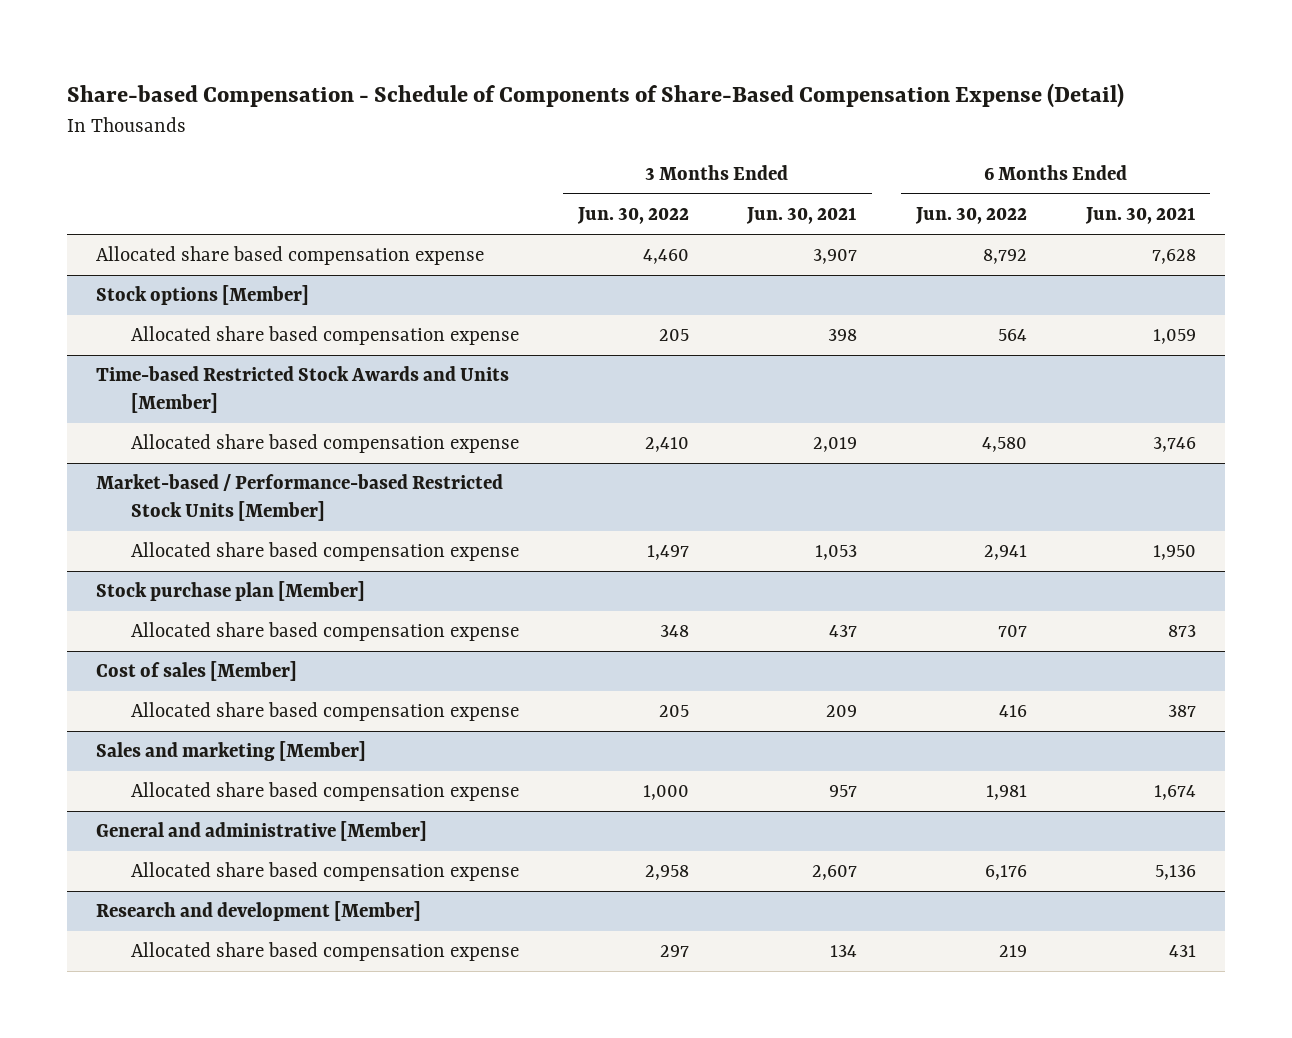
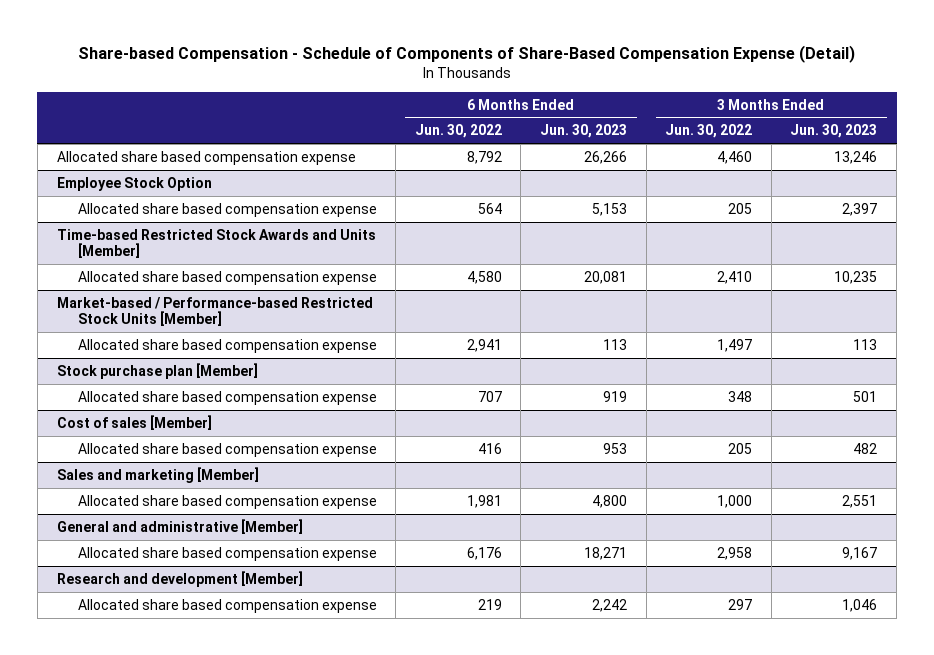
[746,207,858,225] Jun. 30, 2021 -> none
[1084,207,1196,225] Jun. 30, 2021 -> none
none -> [540,124,628,139] Jun. 30, 2023
none -> [790,124,878,139] Jun. 30, 2023
[96,285,310,306] Stock options [Member] -> [56,176,212,191] Employee Stock Option

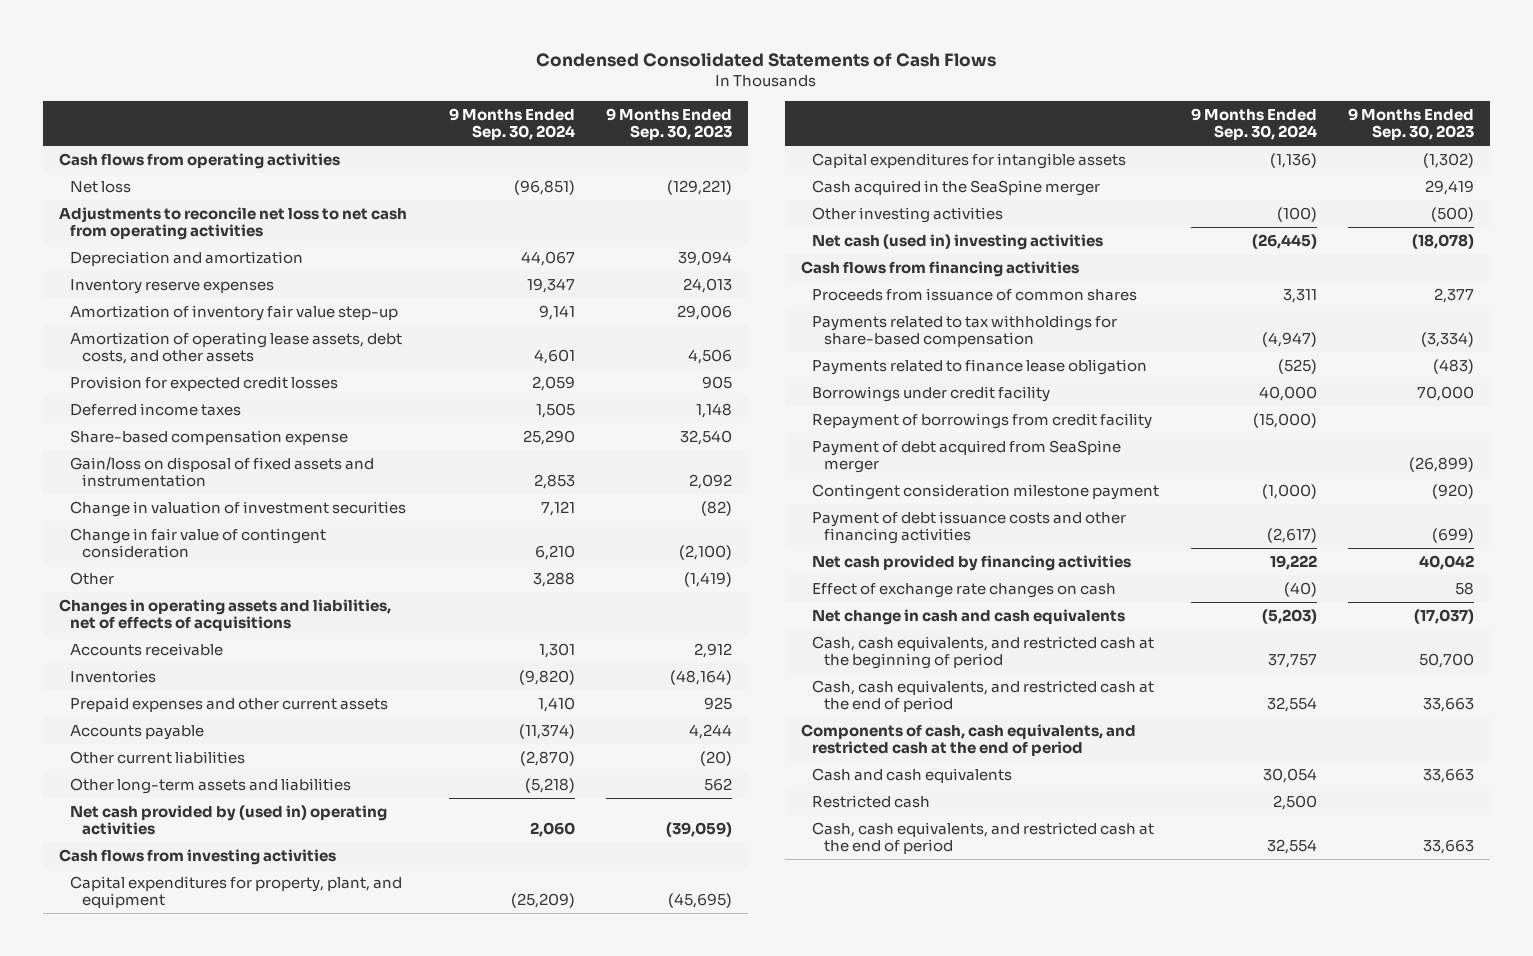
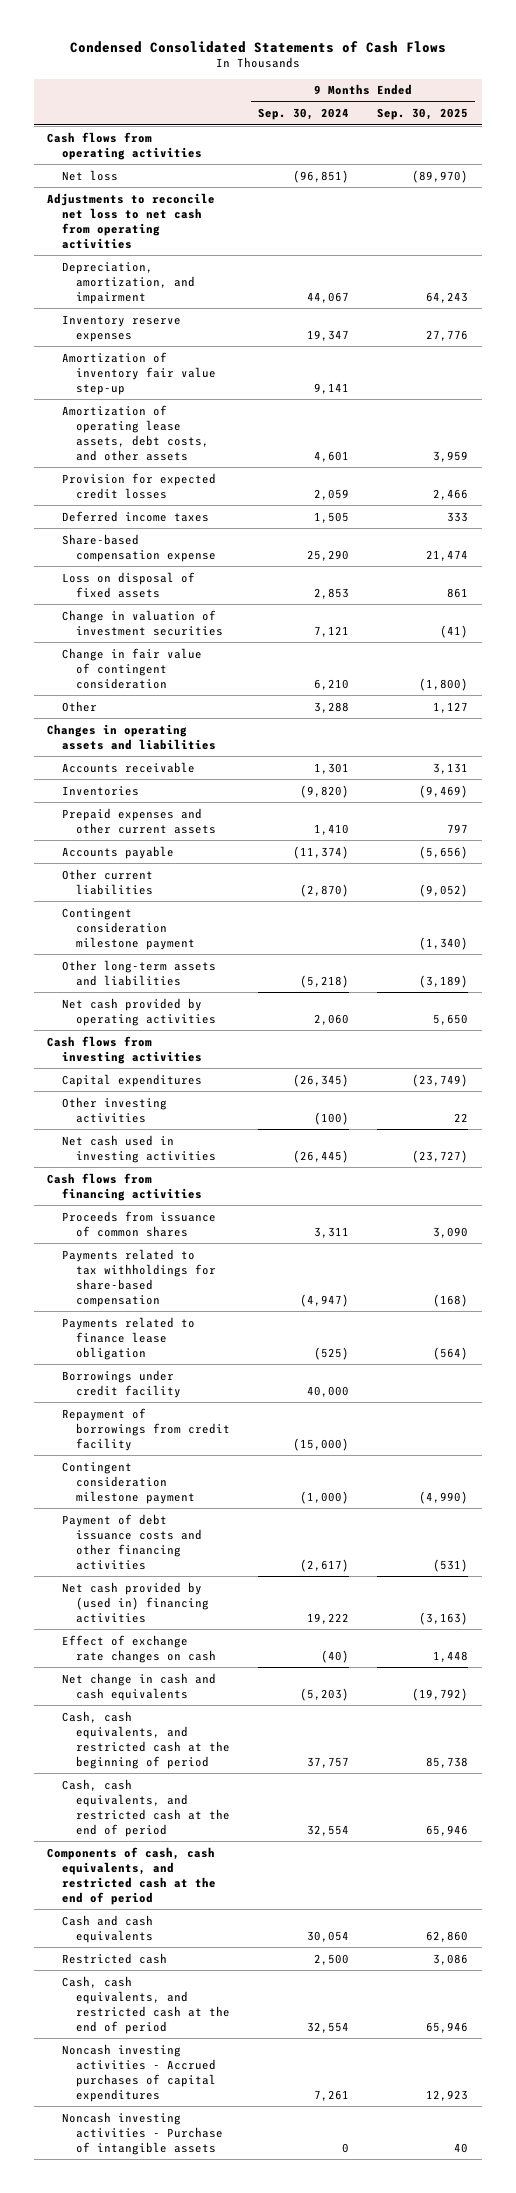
[606,107,733,140] 9 Months Ended Sep. 30, 2023 -> none
none -> [377,108,469,121] Sep. 30, 2025
[70,250,304,266] Depreciation and amortization -> [61,261,196,304] Depreciation, amortization, and impairment
[70,456,375,488] Gain/loss on disposal of fixed assets and instrumentation -> [61,571,195,598] Loss on disposal of fixed assets
[58,598,391,632] Changes in operating assets and liabilities, net of effects of acquisitions -> [47,723,216,750] Changes in operating assets and liabilities
none -> [61,907,196,950] Contingent consideration milestone payment
[70,804,388,836] Net cash provided by (used in) operating activities -> [61,997,217,1026] Net cash provided by operating activities
[70,875,403,909] Capital expenditures for property, plant, and equipment -> none
[812,152,1127,169] Capital expenditures for intangible assets -> none
[812,179,1101,196] Cash acquired in the SeaSpine merger -> none
none -> [61,1073,202,1087] Capital expenditures
[812,233,1104,250] Net cash (used in) investing activities -> [61,1134,217,1163] Net cash used in investing activities
[812,439,1122,474] Payment of debt acquired from SeaSpine merger -> none
[812,554,1132,571] Net cash provided by financing activities -> [61,1581,210,1623] Net cash provided by (used in) financing activities
none -> [61,2043,217,2102] Noncash investing activities - Accrued purchases of capital expenditures
none -> [61,2111,224,2155] Noncash investing activities - Purchase of intangible assets

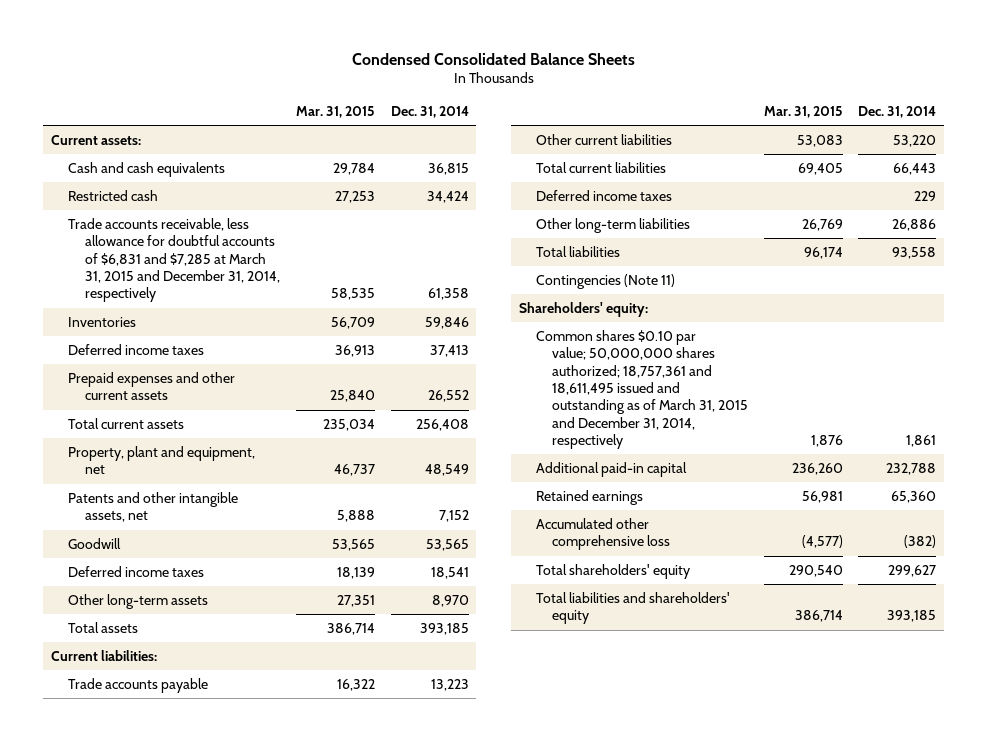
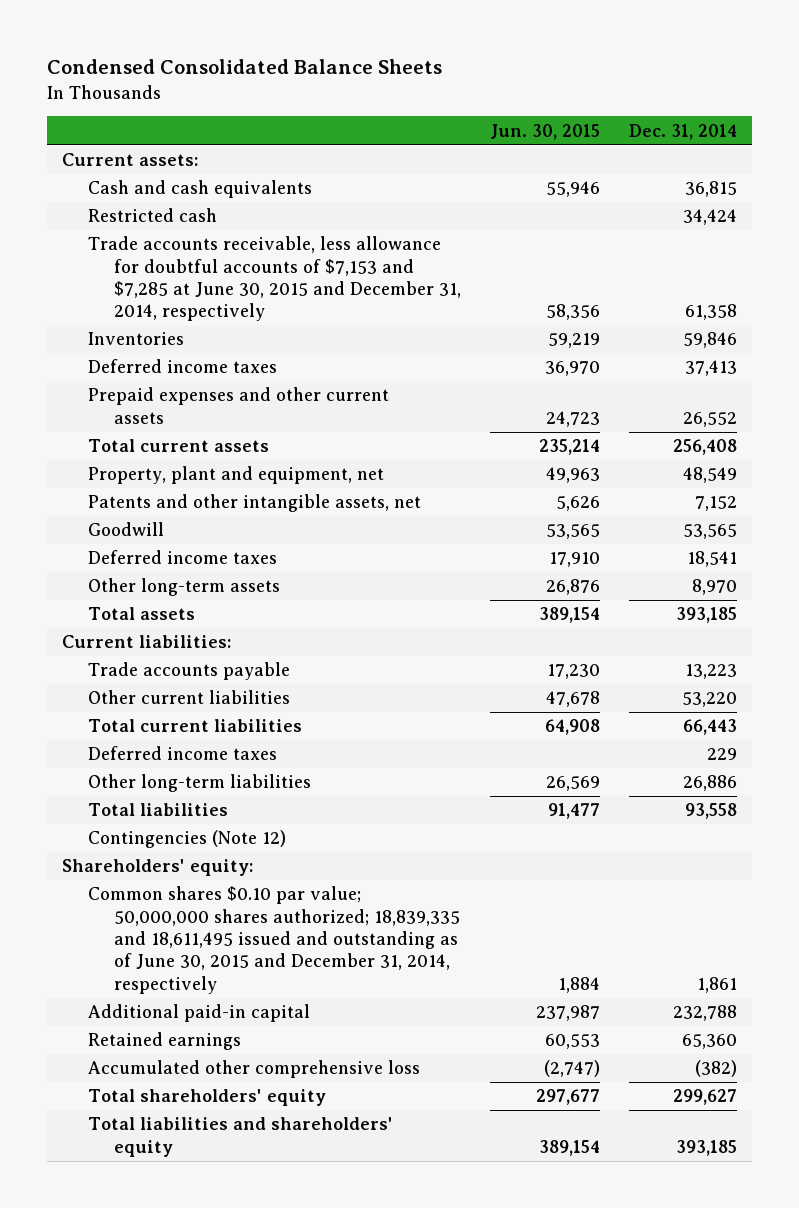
[296,105,376,118] Mar. 31, 2015 -> none
none -> [489,123,600,140] Jun. 30, 2015
[67,217,280,303] Trade accounts receivable, less allowance for doubtful accounts of $6,831 and $7,285 at March 31, 2015 and December 31, 2014, respectively -> [87,236,461,322] Trade accounts receivable, less allowance for doubtful accounts of $7,153 and $7,285 at June 30, 2015 and December 31, 2014, respectively
[535,273,675,289] Contingencies (Note 11) -> [87,830,286,849] Contingencies (Note 12)
[535,329,749,450] Common shares $0.10 par value; 50,000,000 shares authorized; 18,757,361 and 18,611,495 issued and outstanding as of March 31, 2015 and December 31, 2014, respectively -> [87,886,460,994] Common shares $0.10 par value; 50,000,000 shares authorized; 18,839,335 and 18,611,495 issued and outstanding as of June 30, 2015 and December 31, 2014, respectively

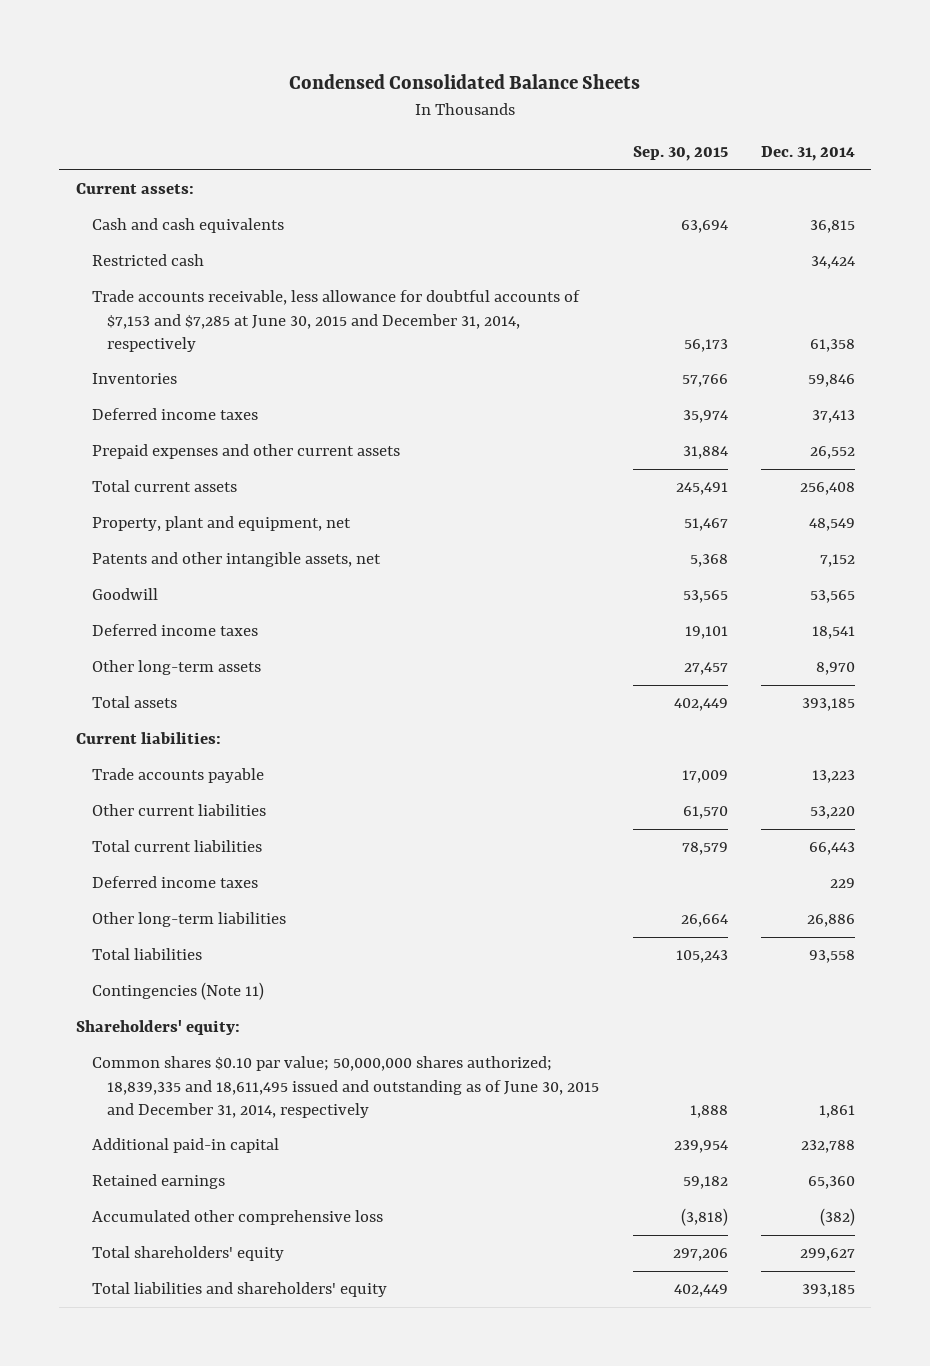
[489,123,600,140] Jun. 30, 2015 -> none
none -> [632,146,728,162] Sep. 30, 2015
[87,830,286,849] Contingencies (Note 12) -> [91,982,264,1001] Contingencies (Note 11)

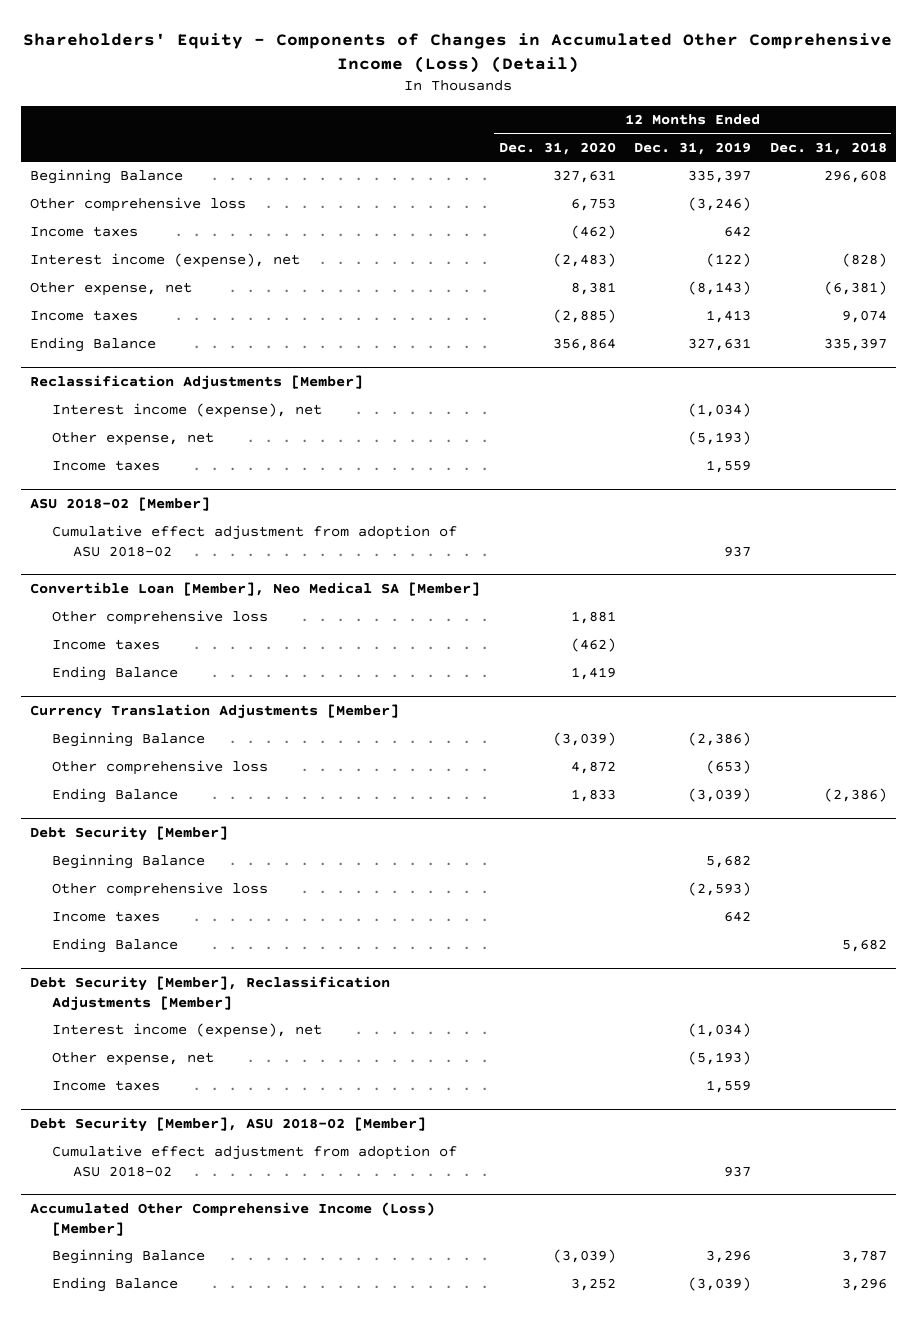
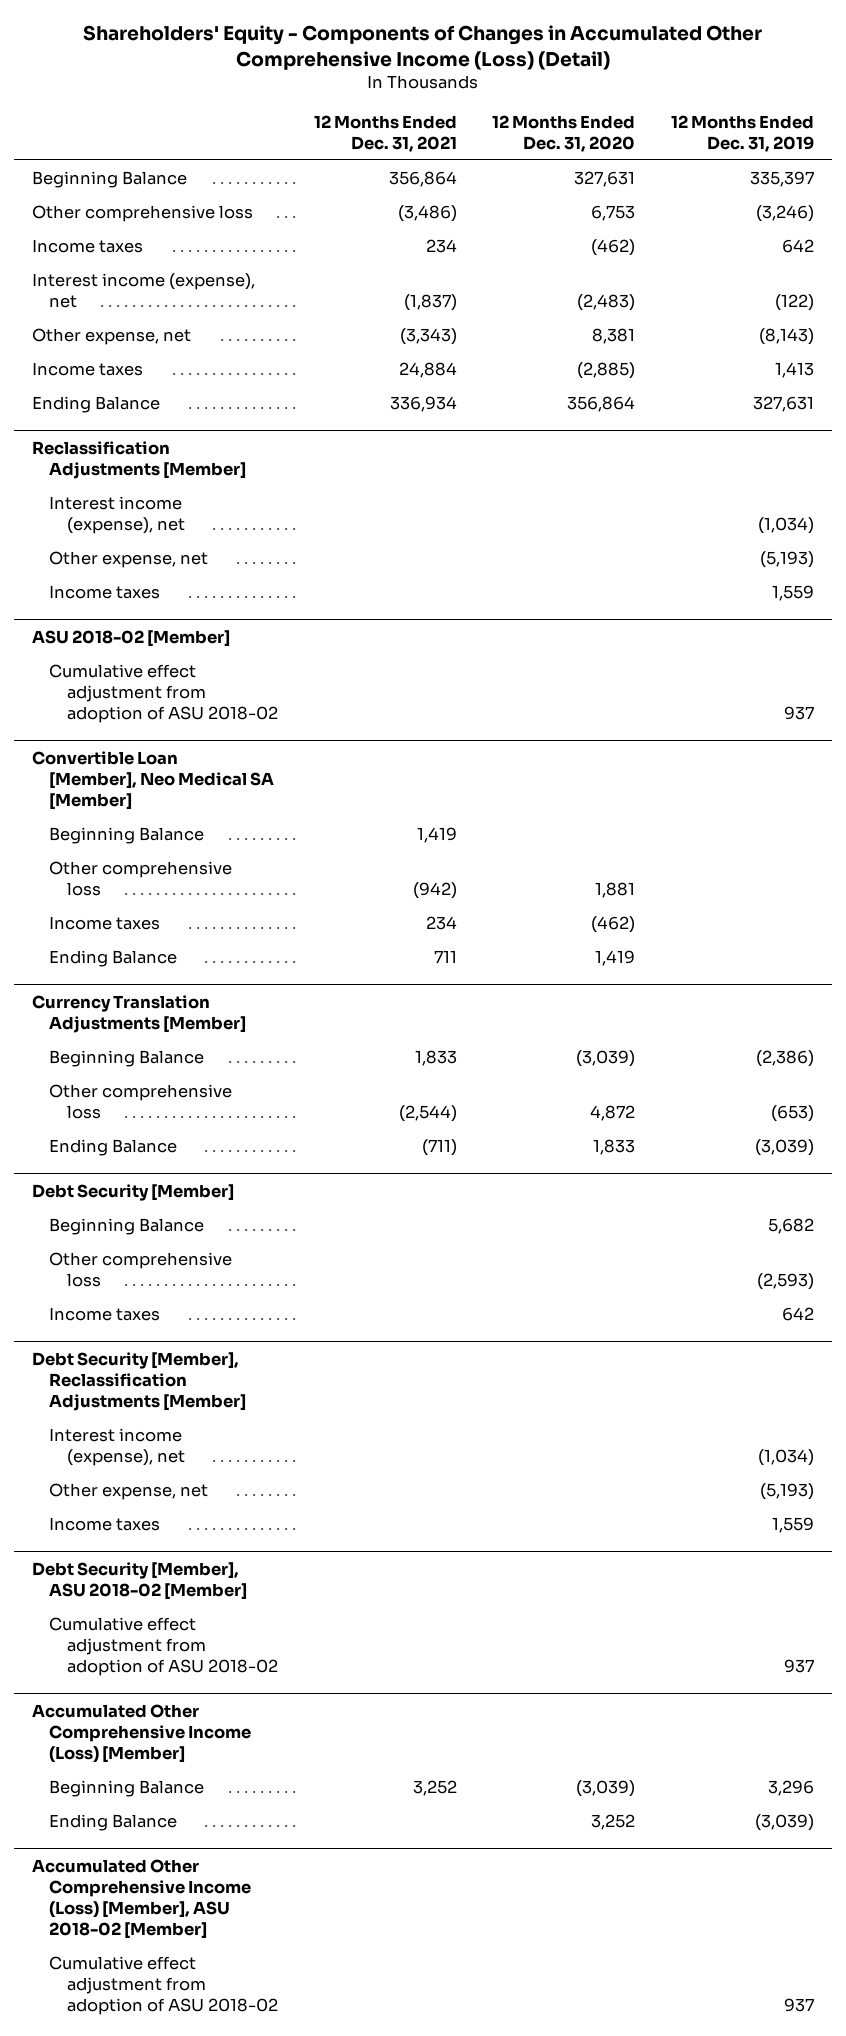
[769,141,887,155] Dec. 31, 2018 -> none
none -> [313,114,457,152] 12 Months Ended Dec. 31, 2021
none -> [49,827,205,845] Beginning Balance
[51,938,178,954] Ending Balance -> none
none -> [31,1858,252,1939] Accumulated Other Comprehensive Income (Loss) [Member], ASU 2018-02 [Member]
none -> [49,1956,278,2016] Cumulative effect adjustment from adoption of ASU 2018-02

